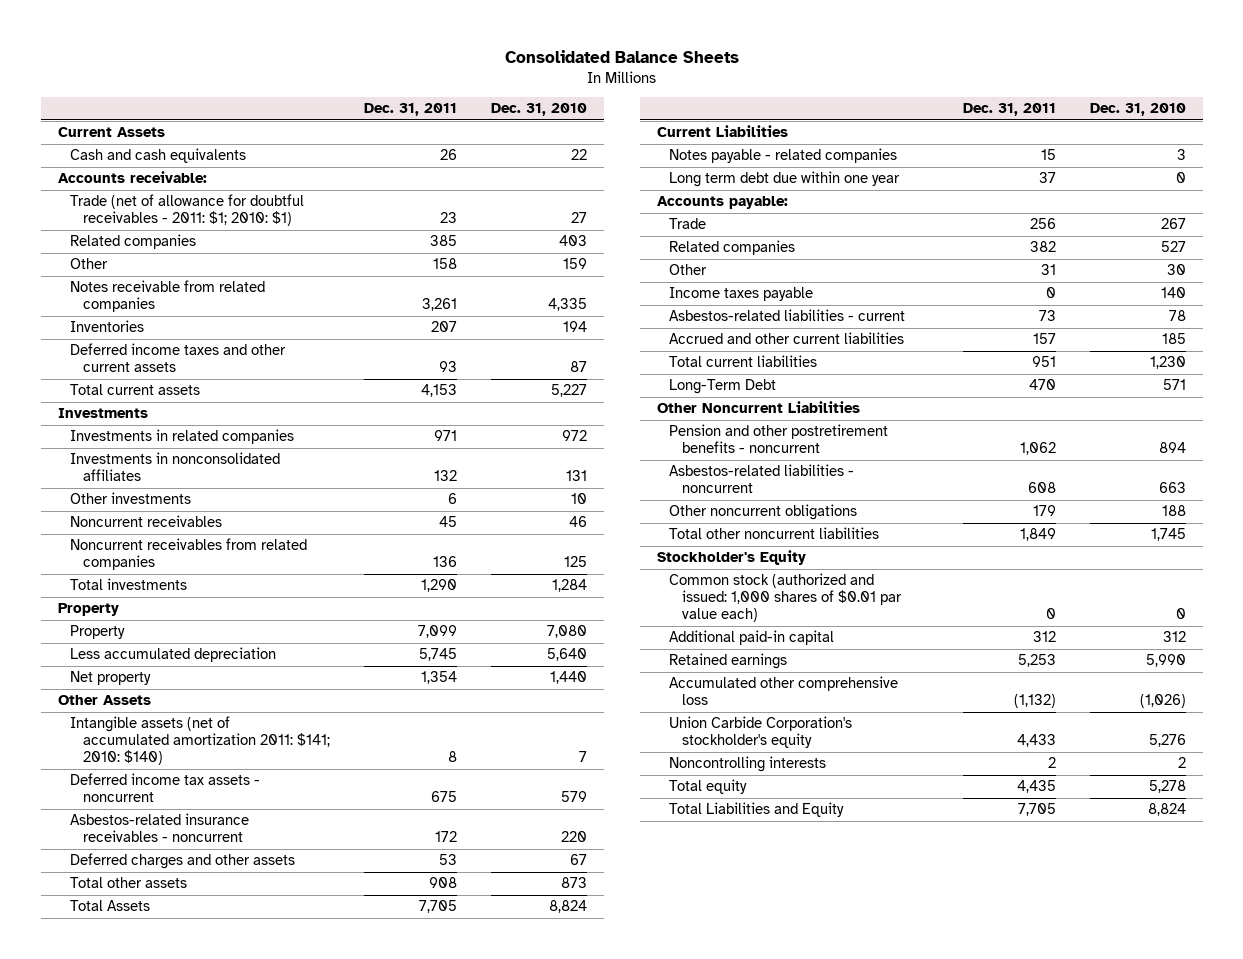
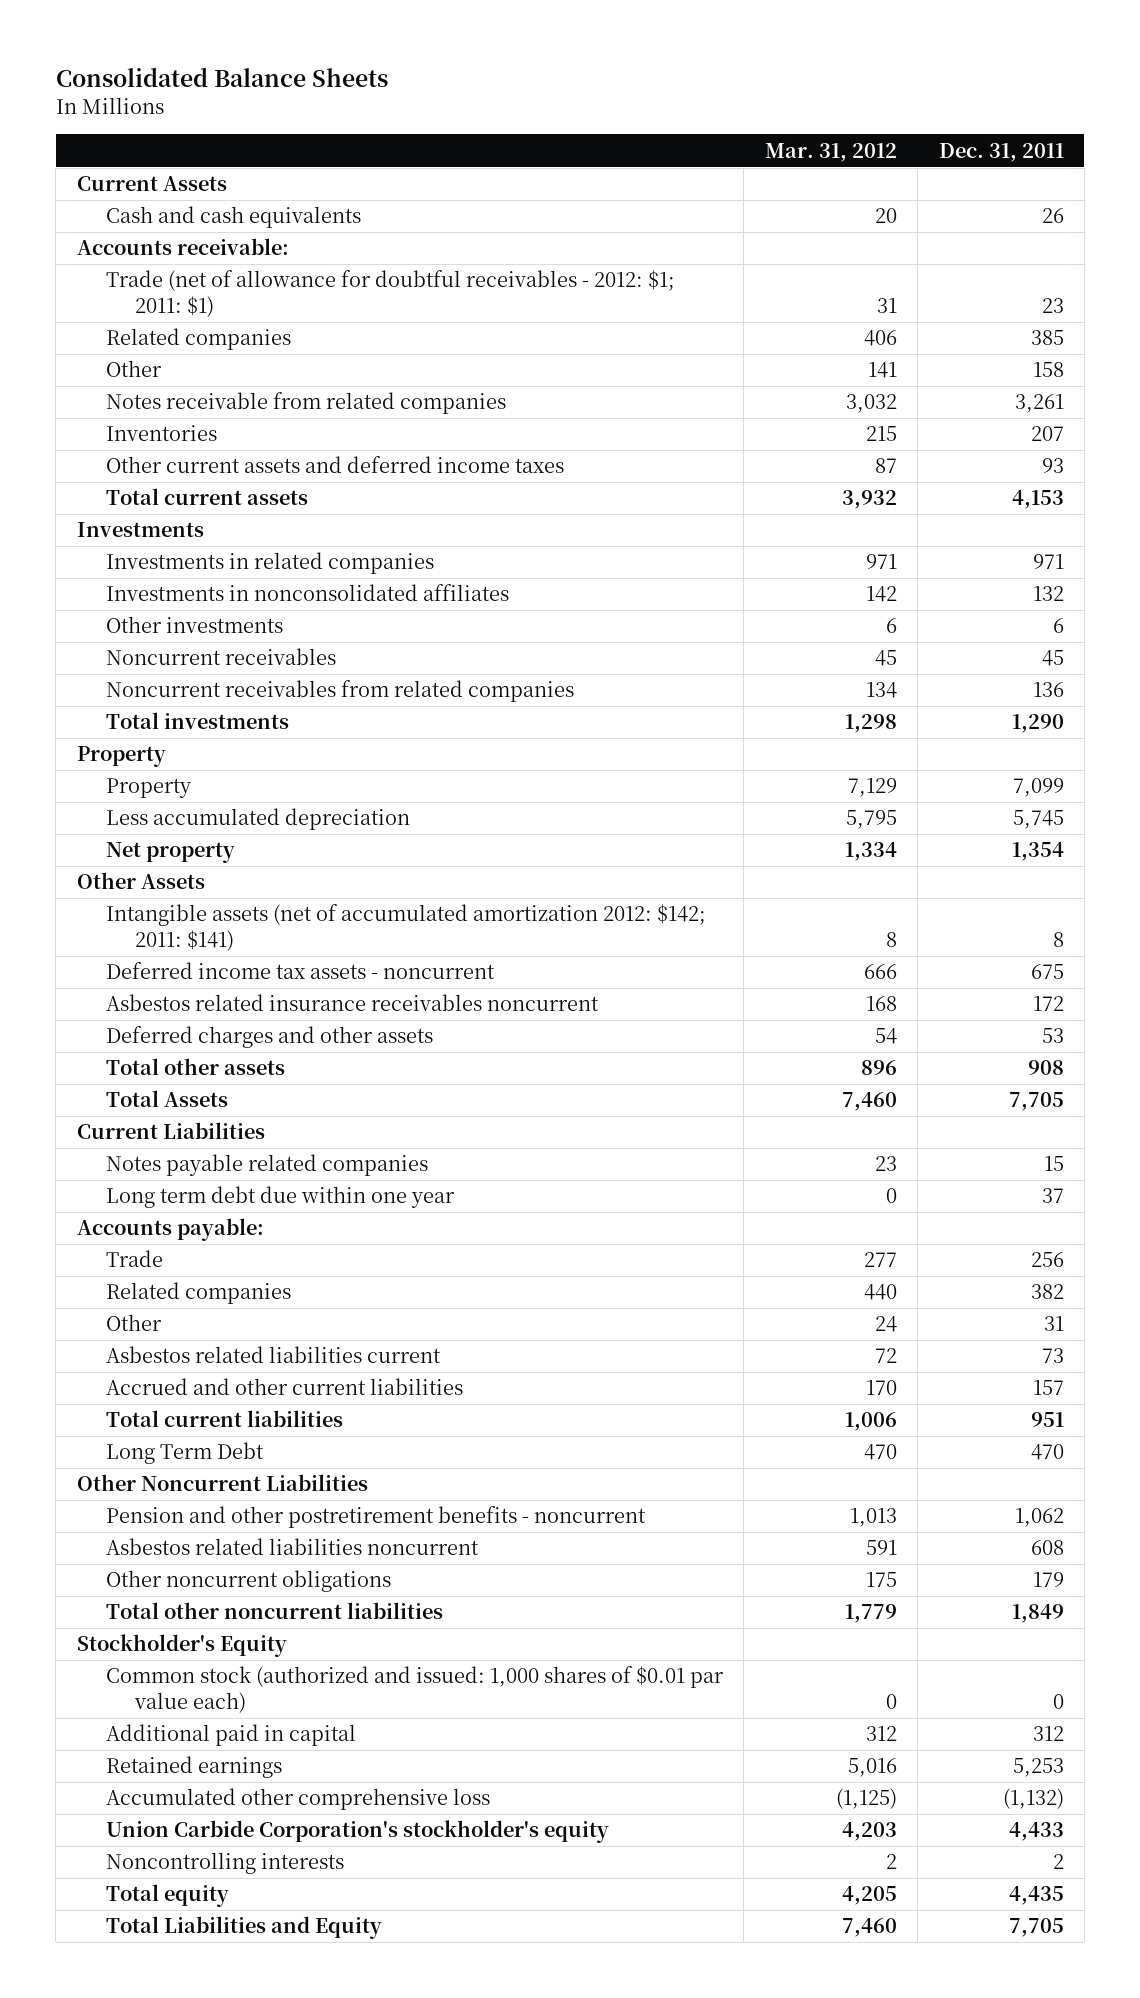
[490,103,587,117] Dec. 31, 2010 -> none
none -> [764,142,897,162] Mar. 31, 2012
[70,194,305,227] Trade (net of allowance for doubtful receivables - 2011: $1; 2010: $1) -> [105,270,675,318] Trade (net of allowance for doubtful receivables - 2012: $1; 2011: $1)
[70,343,287,373] Deferred income taxes and other current assets -> [105,456,564,474] Other current assets and deferred income taxes
[70,716,331,766] Intangible assets (net of accumulated amortization 2011: $141; 2010: $140) -> [105,904,706,952] Intangible assets (net of accumulated amortization 2012: $142; 2011: $141)
[70,813,250,843] Asbestos-related insurance receivables - noncurrent -> [105,994,599,1012] Asbestos related insurance receivables noncurrent
[669,148,898,164] Notes payable - related companies -> [105,1154,428,1177] Notes payable related companies
[669,287,814,302] Income taxes payable -> none
[669,309,906,322] Asbestos-related liabilities - current -> [105,1346,441,1364] Asbestos related liabilities current
[669,379,777,395] Long-Term Debt -> [105,1442,264,1465] Long Term Debt
[669,464,855,494] Asbestos-related liabilities - noncurrent -> [105,1538,479,1556] Asbestos related liabilities noncurrent
[669,630,835,646] Additional paid-in capital -> [105,1724,356,1747] Additional paid in capital

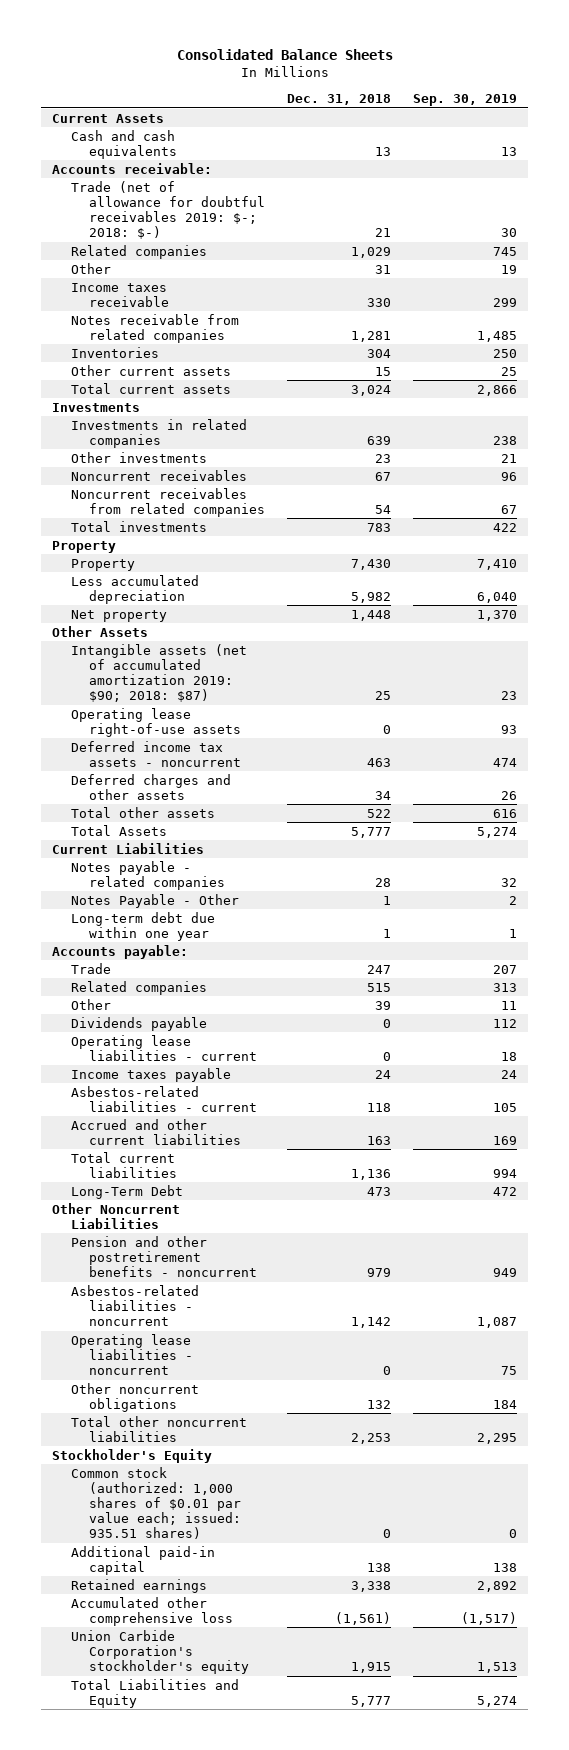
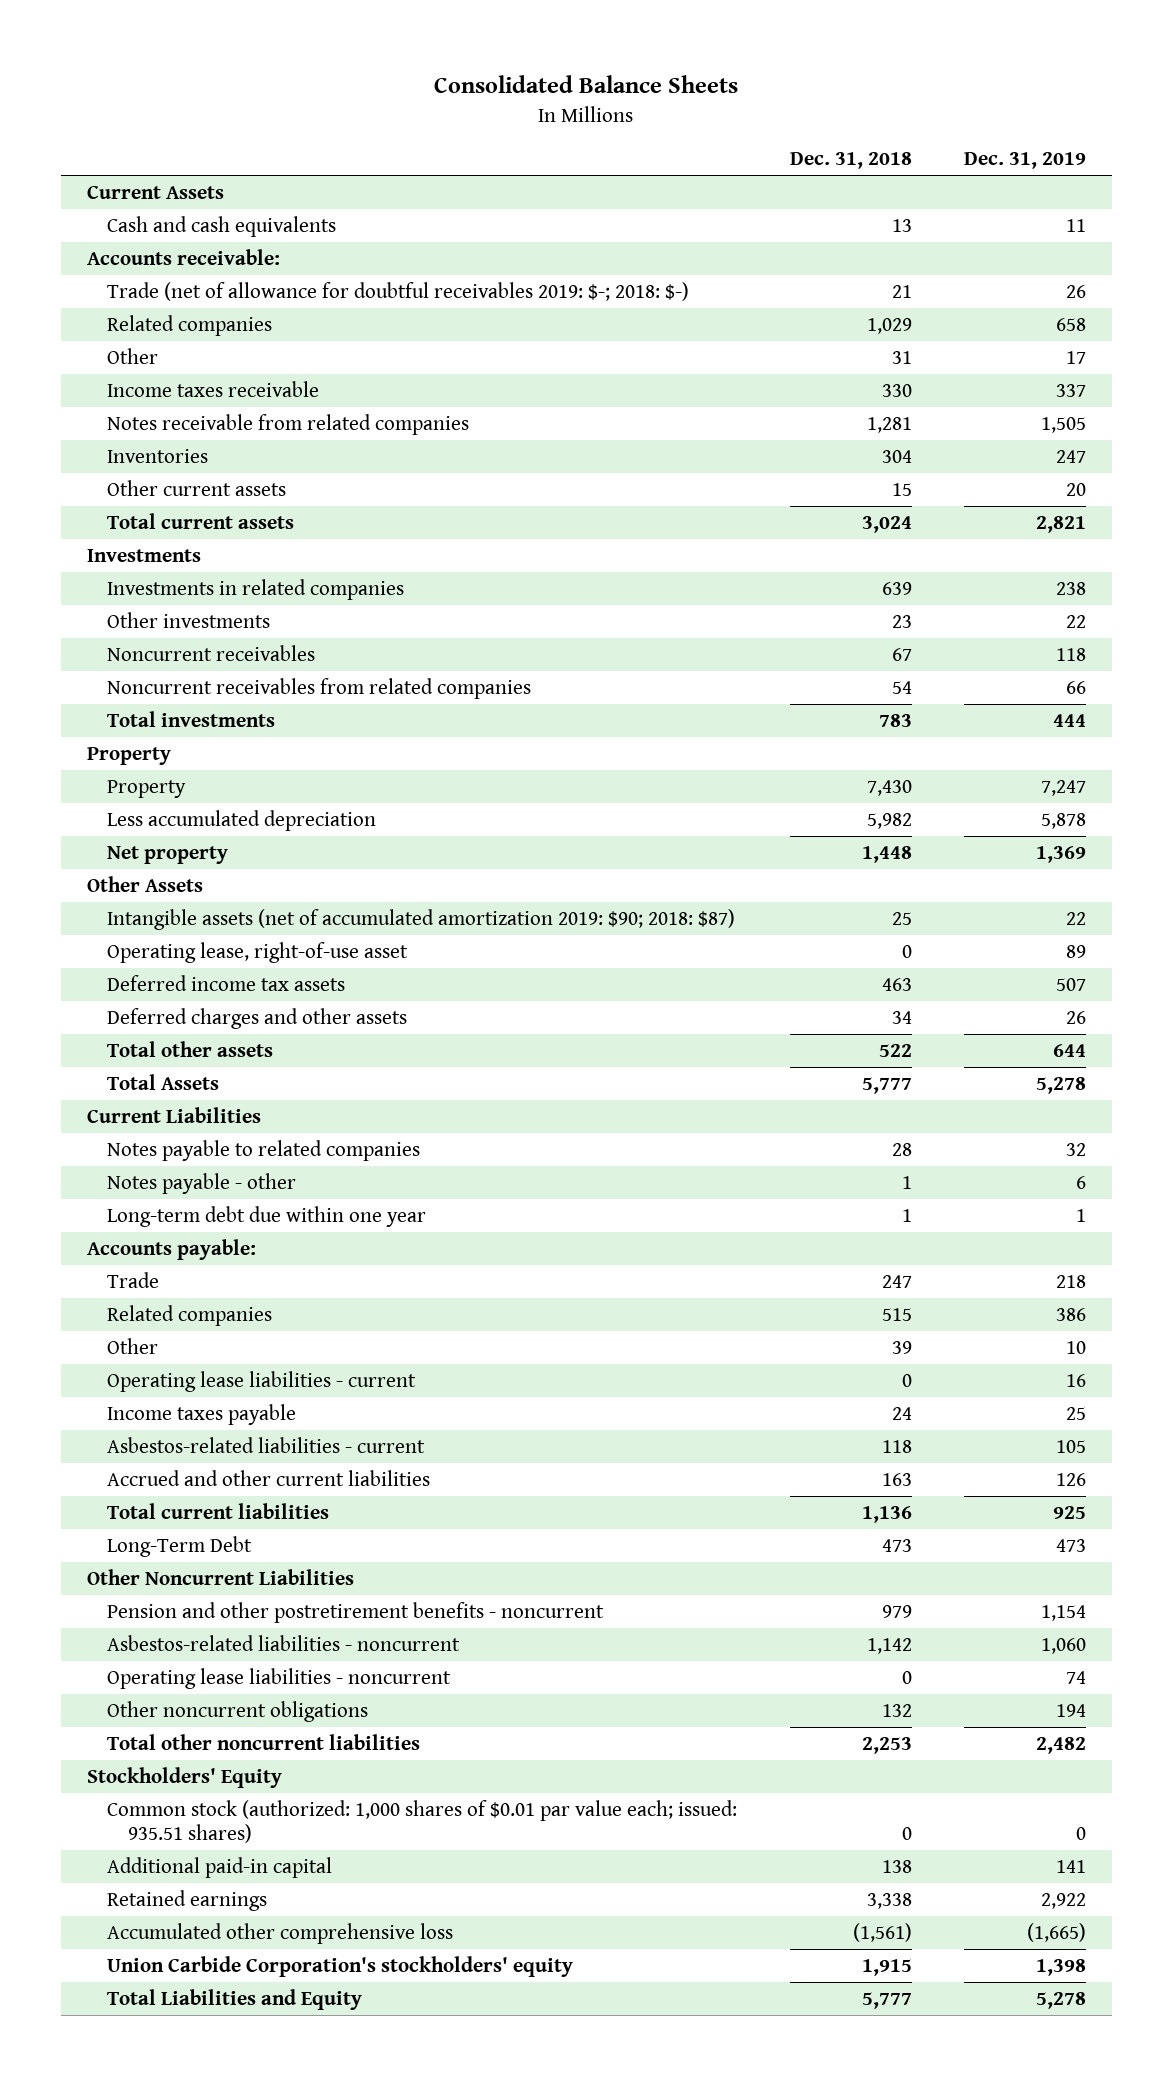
[413,94,518,107] Sep. 30, 2019 -> none
none -> [963,152,1086,170] Dec. 31, 2019
[70,707,242,737] Operating lease right-of-use assets -> [107,941,409,963] Operating lease, right-of-use asset
[70,740,242,767] Deferred income tax assets - noncurrent -> [107,974,346,991] Deferred income tax assets
[70,860,226,890] Notes payable - related companies -> [107,1139,421,1161] Notes payable to related companies
[70,893,239,908] Notes Payable - Other -> [107,1172,297,1194] Notes payable - other
[70,1016,207,1031] Dividends payable -> none
[52,1448,213,1463] Stockholder's Equity -> [86,1766,282,1788] Stockholders' Equity
[70,1629,250,1674] Union Carbide Corporation's stockholder's equity -> [107,1955,574,1977] Union Carbide Corporation's stockholders' equity

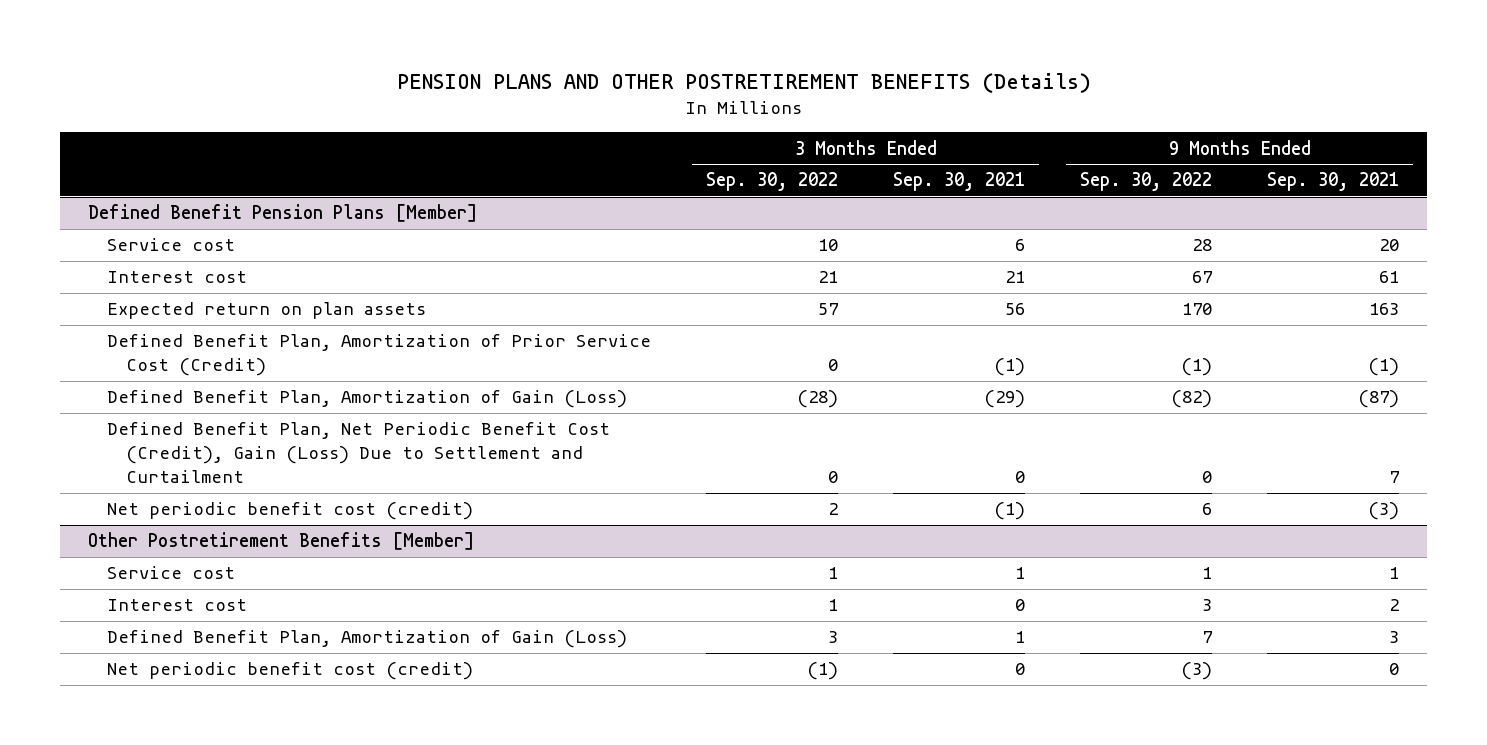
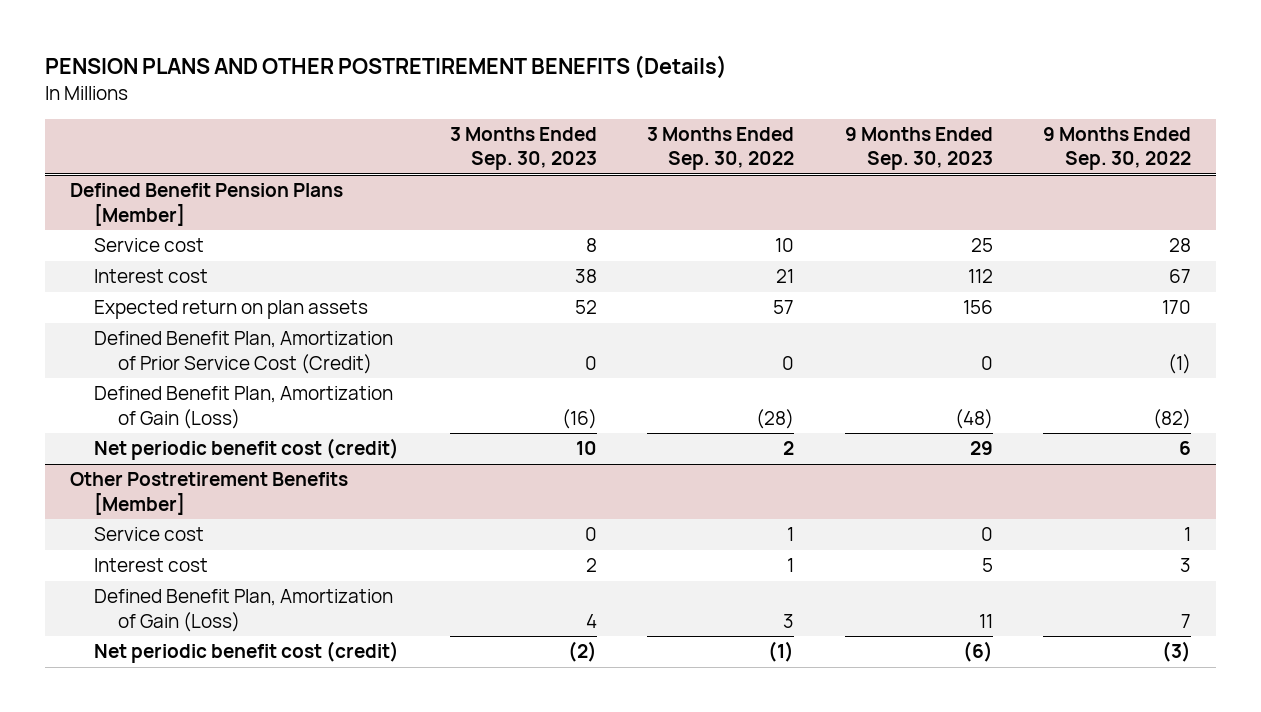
[893,172,1026,192] Sep. 30, 2021 -> none
[1267,172,1400,192] Sep. 30, 2021 -> none
none -> [449,127,597,171] 3 Months Ended Sep. 30, 2023
none -> [844,127,993,171] 9 Months Ended Sep. 30, 2023
[106,422,610,484] Defined Benefit Plan, Net Periodic Benefit Cost (Credit), Gain (Loss) Due to Settlement and Curtailment -> none

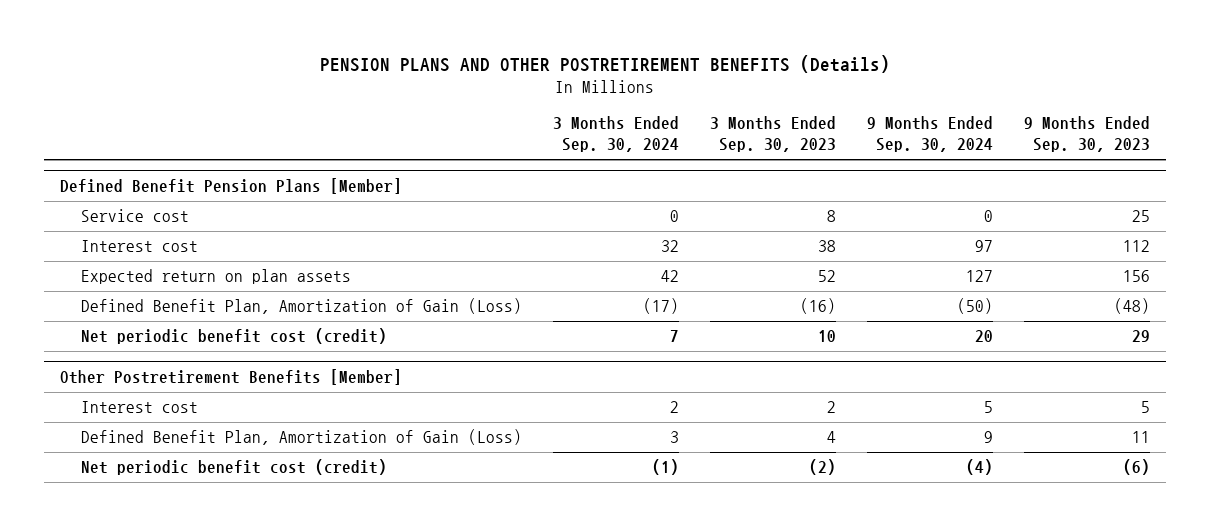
[647,127,795,171] 3 Months Ended Sep. 30, 2022 -> none
[1043,127,1192,171] 9 Months Ended Sep. 30, 2022 -> none
none -> [553,116,680,153] 3 Months Ended Sep. 30, 2024
none -> [867,116,994,153] 9 Months Ended Sep. 30, 2024
[94,331,394,374] Defined Benefit Plan, Amortization of Prior Service Cost (Credit) -> none
[94,527,205,542] Service cost -> none

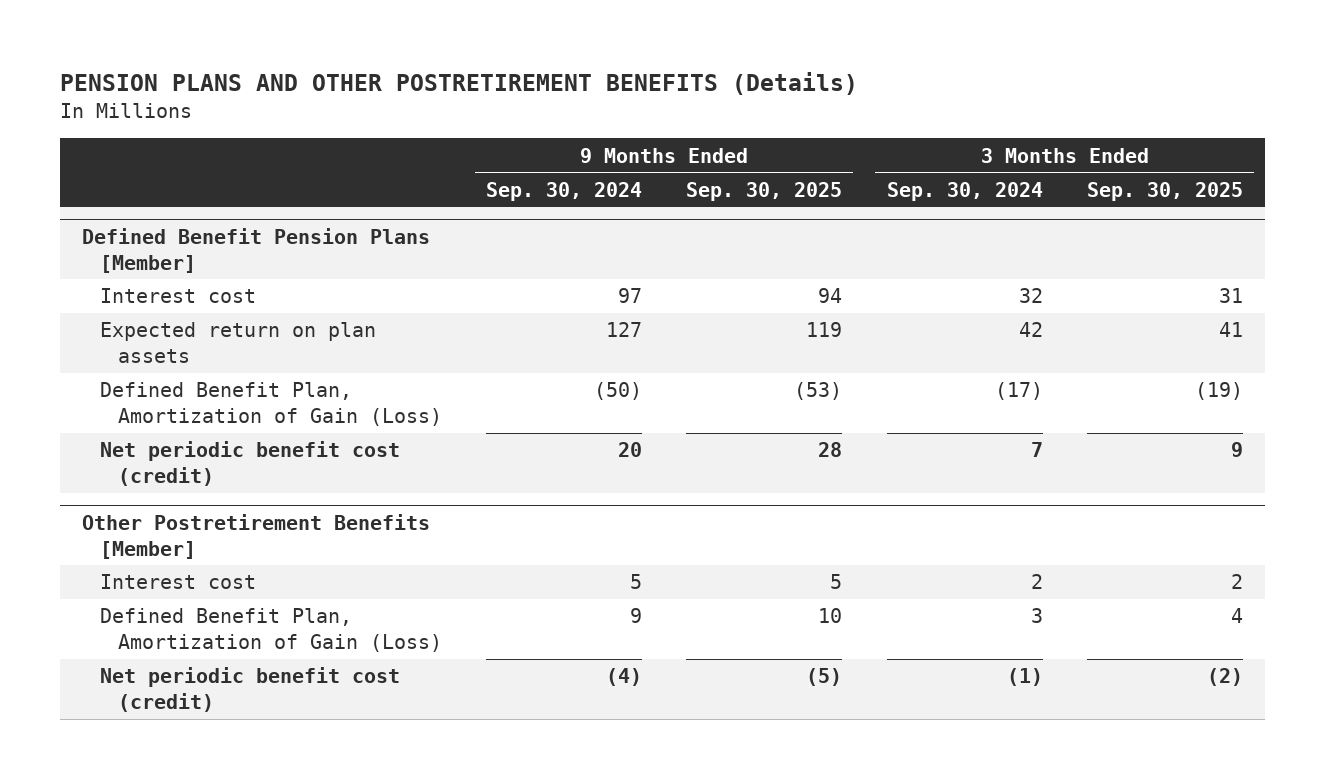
[710,116,837,153] 3 Months Ended Sep. 30, 2023 -> none
[1024,116,1151,153] 9 Months Ended Sep. 30, 2023 -> none
none -> [686,181,843,201] Sep. 30, 2025
none -> [1086,181,1243,201] Sep. 30, 2025
[81,209,190,223] Service cost -> none

